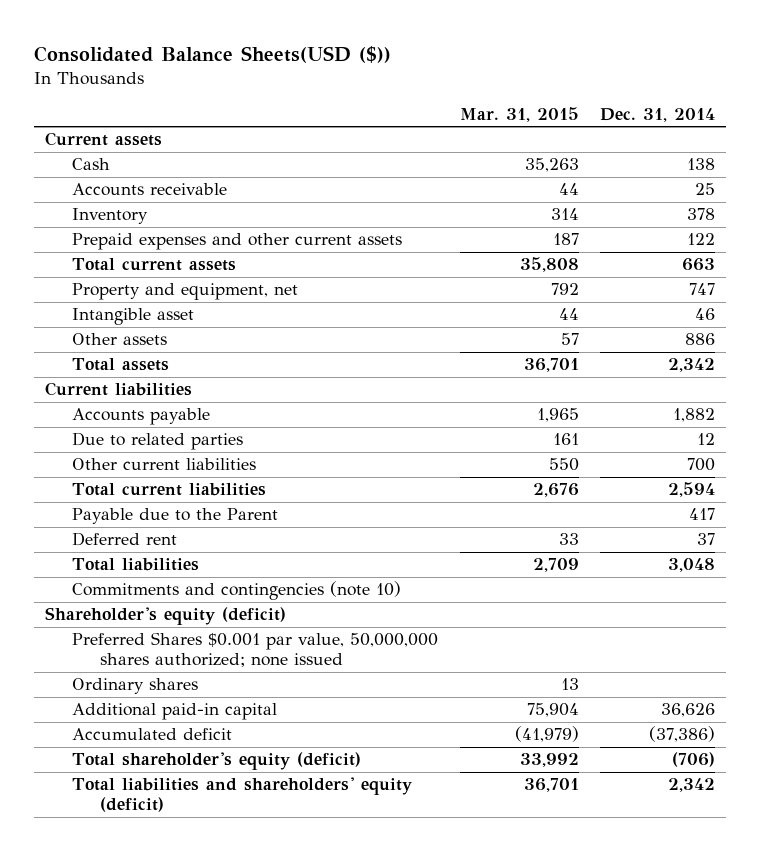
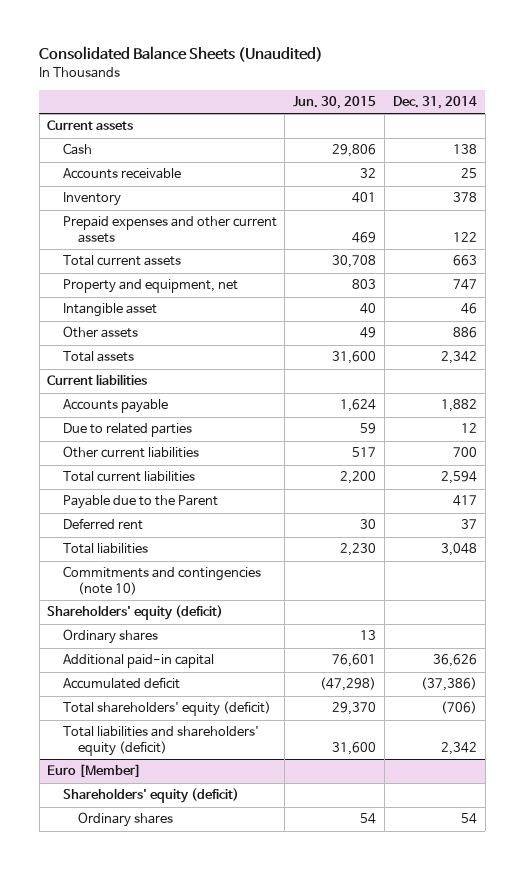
[34,45,392,63] Consolidated Balance Sheets(USD ($)) -> [39,46,324,63] Consolidated Balance Sheets (Unaudited)
[459,106,579,122] Mar. 31, 2015 -> none
none -> [293,96,377,110] Jun. 30, 2015
[72,632,439,668] Preferred Shares $0.001 par value, 50,000,000 shares authorized; none issued -> none
[44,607,286,626] Shareholder's equity (deficit) -> [47,605,224,621] Shareholders' equity (deficit)
[72,752,362,771] Total shareholder's equity (deficit) -> [62,701,271,717] Total shareholders' equity (deficit)
none -> [47,764,142,779] Euro [Member]
none -> [62,788,239,804] Shareholders' equity (deficit)
none -> [77,812,173,828] Ordinary shares

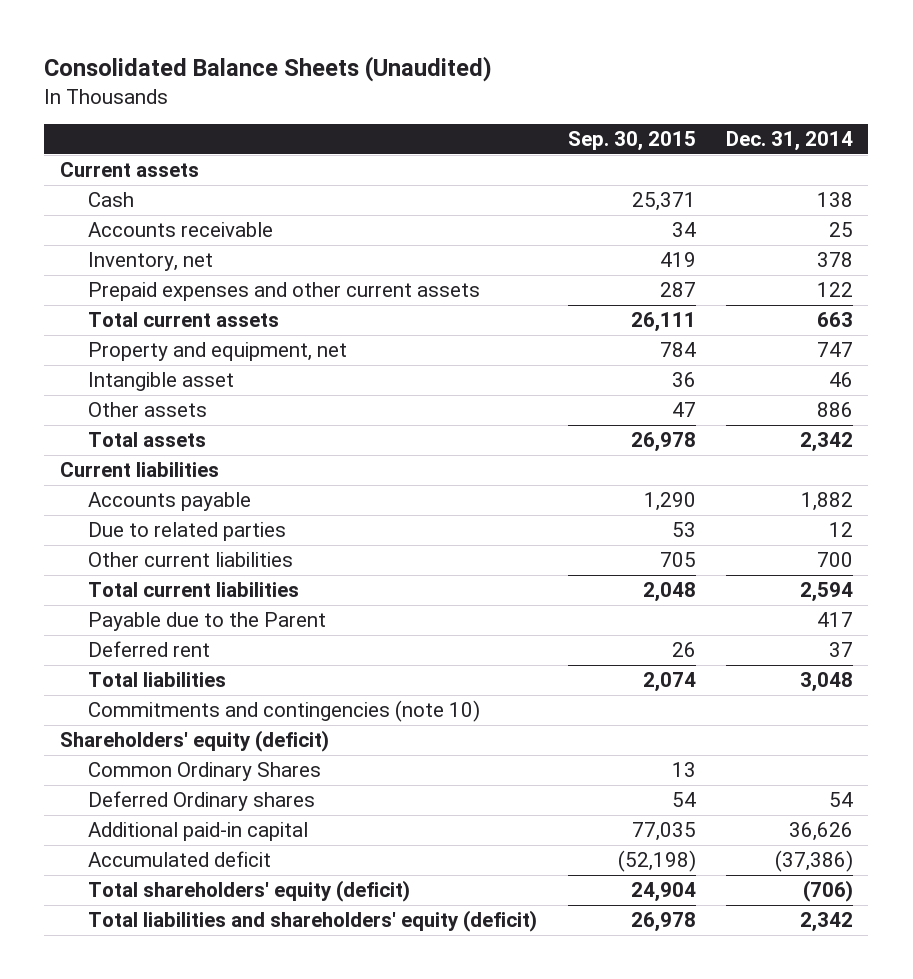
[293,96,377,110] Jun. 30, 2015 -> none
none -> [567,131,696,152] Sep. 30, 2015
[62,192,121,207] Inventory -> [88,252,214,272] Inventory, net
[62,629,158,645] Ordinary shares -> [88,762,322,782] Common Ordinary Shares
none -> [88,791,316,812] Deferred Ordinary shares
[47,764,142,779] Euro [Member] -> none
[62,788,239,804] Shareholders' equity (deficit) -> none
[77,812,173,828] Ordinary shares -> none

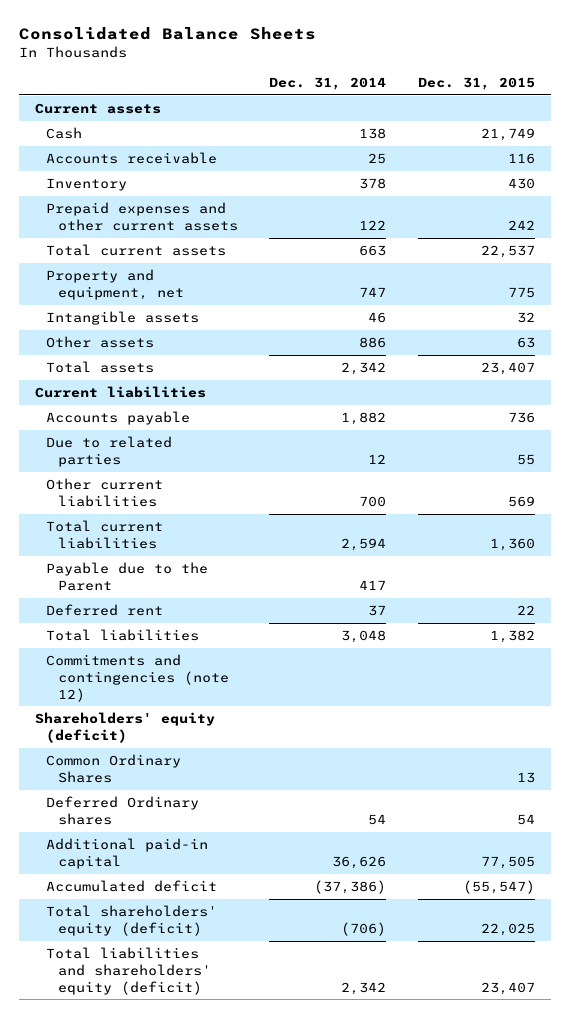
[44,56,493,83] Consolidated Balance Sheets (Unaudited) -> [18,27,316,41] Consolidated Balance Sheets
[567,131,696,152] Sep. 30, 2015 -> none
none -> [418,76,536,90] Dec. 31, 2015
[88,252,214,272] Inventory, net -> [46,177,128,191] Inventory
[88,372,235,392] Intangible asset -> [46,310,200,325] Intangible assets
[88,700,481,723] Commitments and contingencies (note 10) -> [46,653,229,702] Commitments and contingencies (note 12)

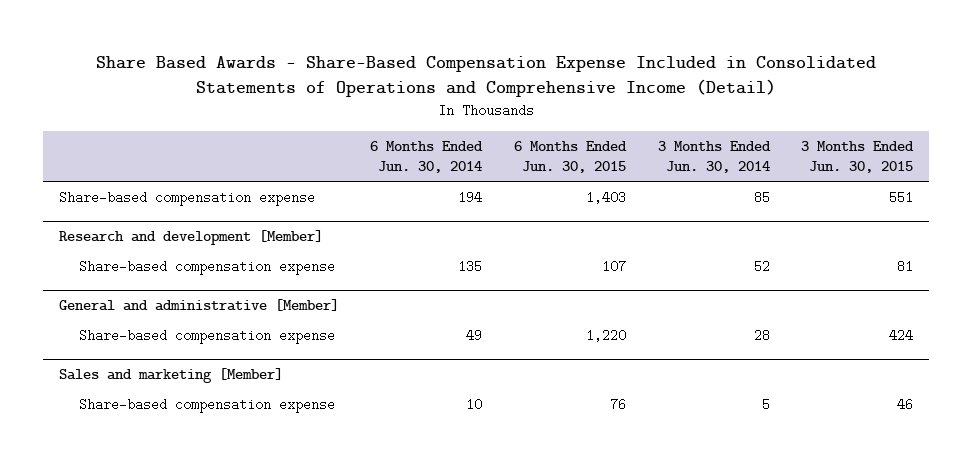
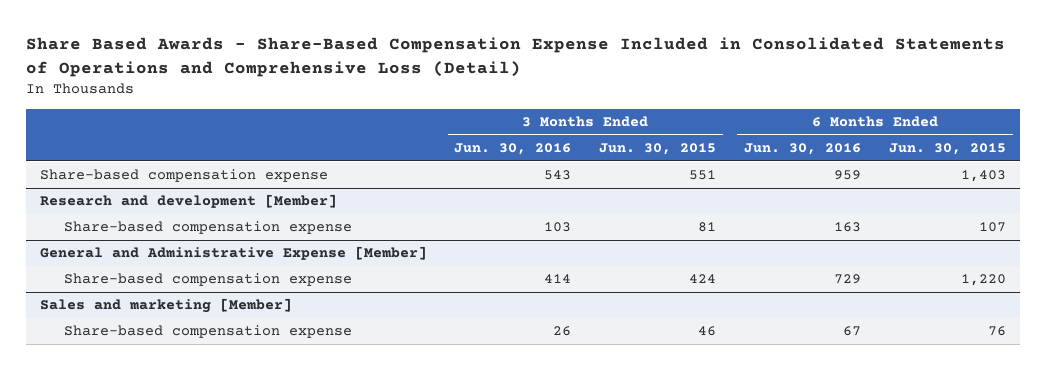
[95,56,876,98] Share Based Awards - Share-Based Compensation Expense Included in Consolidated Statements of Operations and Comprehensive Income (Detail) -> [25,37,1005,77] Share Based Awards - Share-Based Compensation Expense Included in Consolidated Statements of Operations and Comprehensive Loss (Detail)
[370,140,484,174] 6 Months Ended Jun. 30, 2014 -> none
[657,140,771,174] 3 Months Ended Jun. 30, 2014 -> none
none -> [454,143,572,156] Jun. 30, 2016
none -> [743,143,861,156] Jun. 30, 2016
[58,298,339,311] General and administrative [Member] -> [39,246,427,261] General and Administrative Expense [Member]

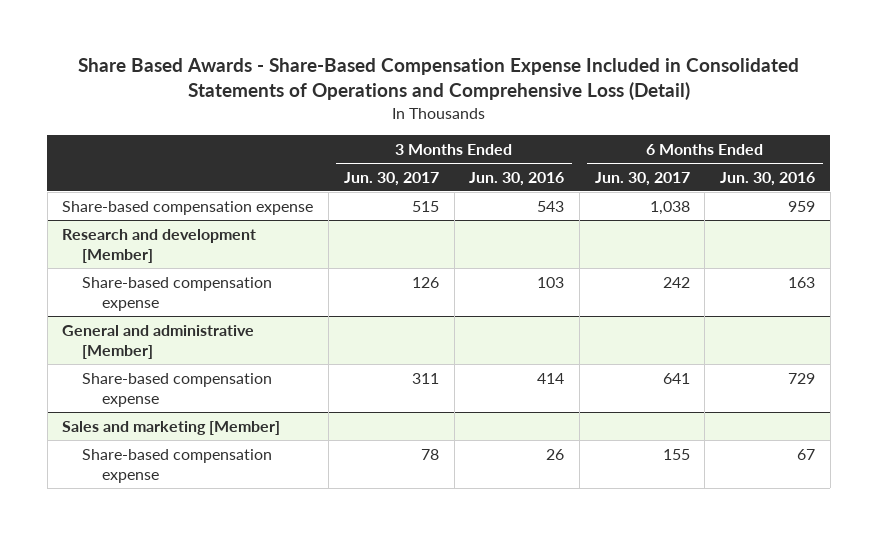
[599,143,717,156] Jun. 30, 2015 -> none
[888,143,1006,156] Jun. 30, 2015 -> none
none -> [343,171,439,186] Jun. 30, 2017
none -> [594,171,690,186] Jun. 30, 2017
[39,246,427,261] General and Administrative Expense [Member] -> [62,324,255,359] General and administrative [Member]

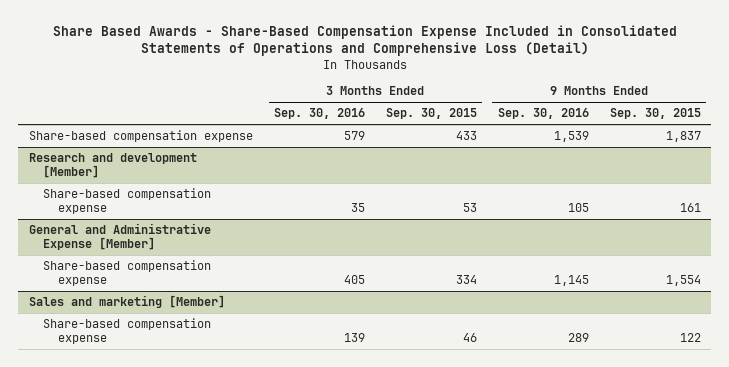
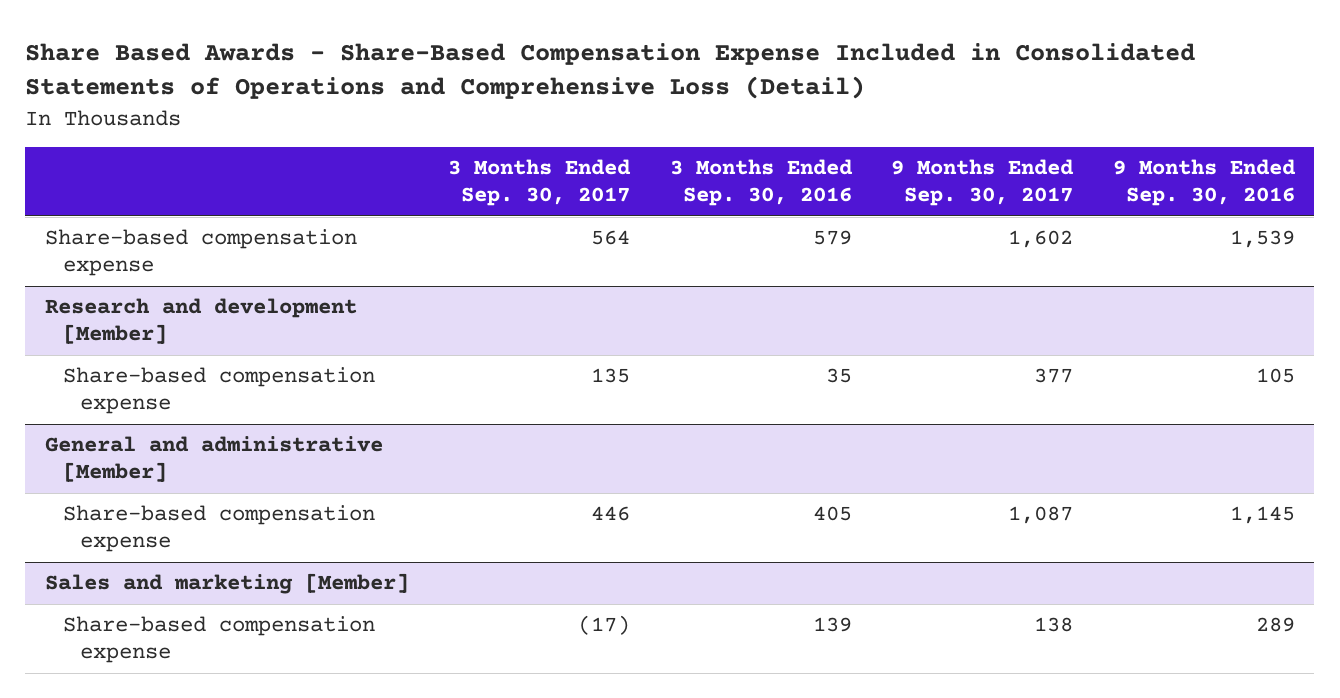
[385,108,477,120] Sep. 30, 2015 -> none
[609,108,701,120] Sep. 30, 2015 -> none
none -> [448,159,632,207] 3 Months Ended Sep. 30, 2017
none -> [891,159,1075,207] 9 Months Ended Sep. 30, 2017
[28,223,211,250] General and Administrative Expense [Member] -> [44,436,383,483] General and administrative [Member]

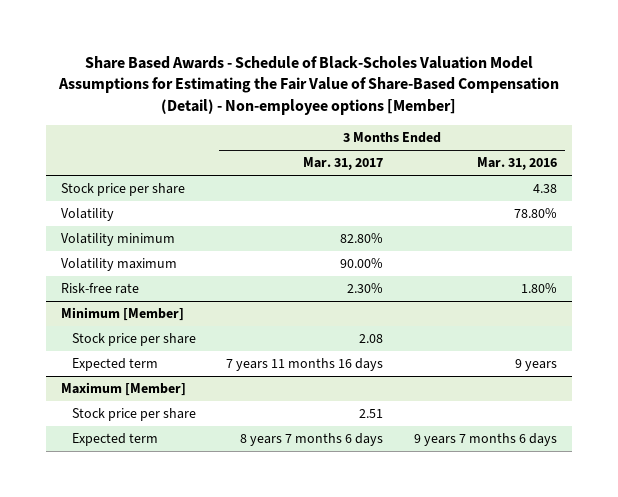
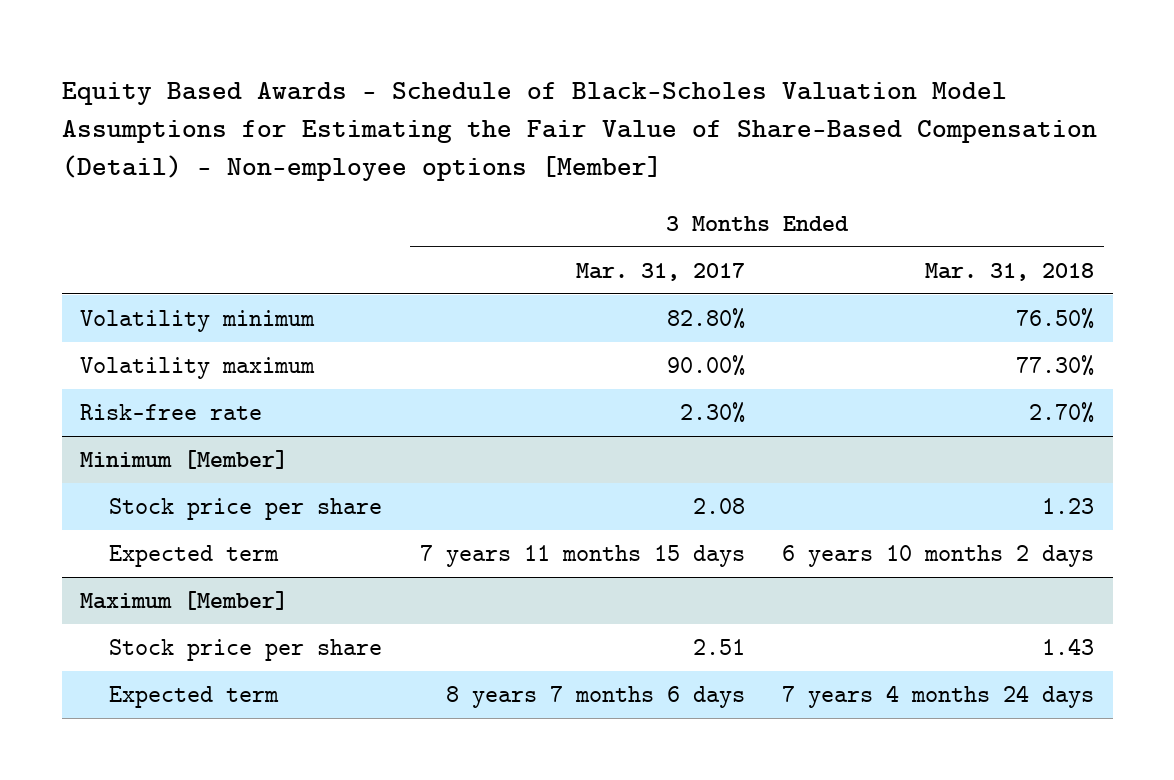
[58,55,560,116] Share Based Awards - Schedule of Black-Scholes Valuation Model Assumptions for Estimating the Fair Value of Share-Based Compensation (Detail) - Non-employee options [Member] -> [61,82,1097,182] Equity Based Awards - Schedule of Black-Scholes Valuation Model Assumptions for Estimating the Fair Value of Share-Based Compensation (Detail) - Non-employee options [Member]
[477,157,558,171] Mar. 31, 2016 -> none
none -> [925,262,1095,281] Mar. 31, 2018
[61,183,186,197] Stock price per share -> none
[61,208,115,222] Volatility -> none
[226,358,384,372] 7 years 11 months 16 days -> [419,545,745,568] 7 years 11 months 15 days

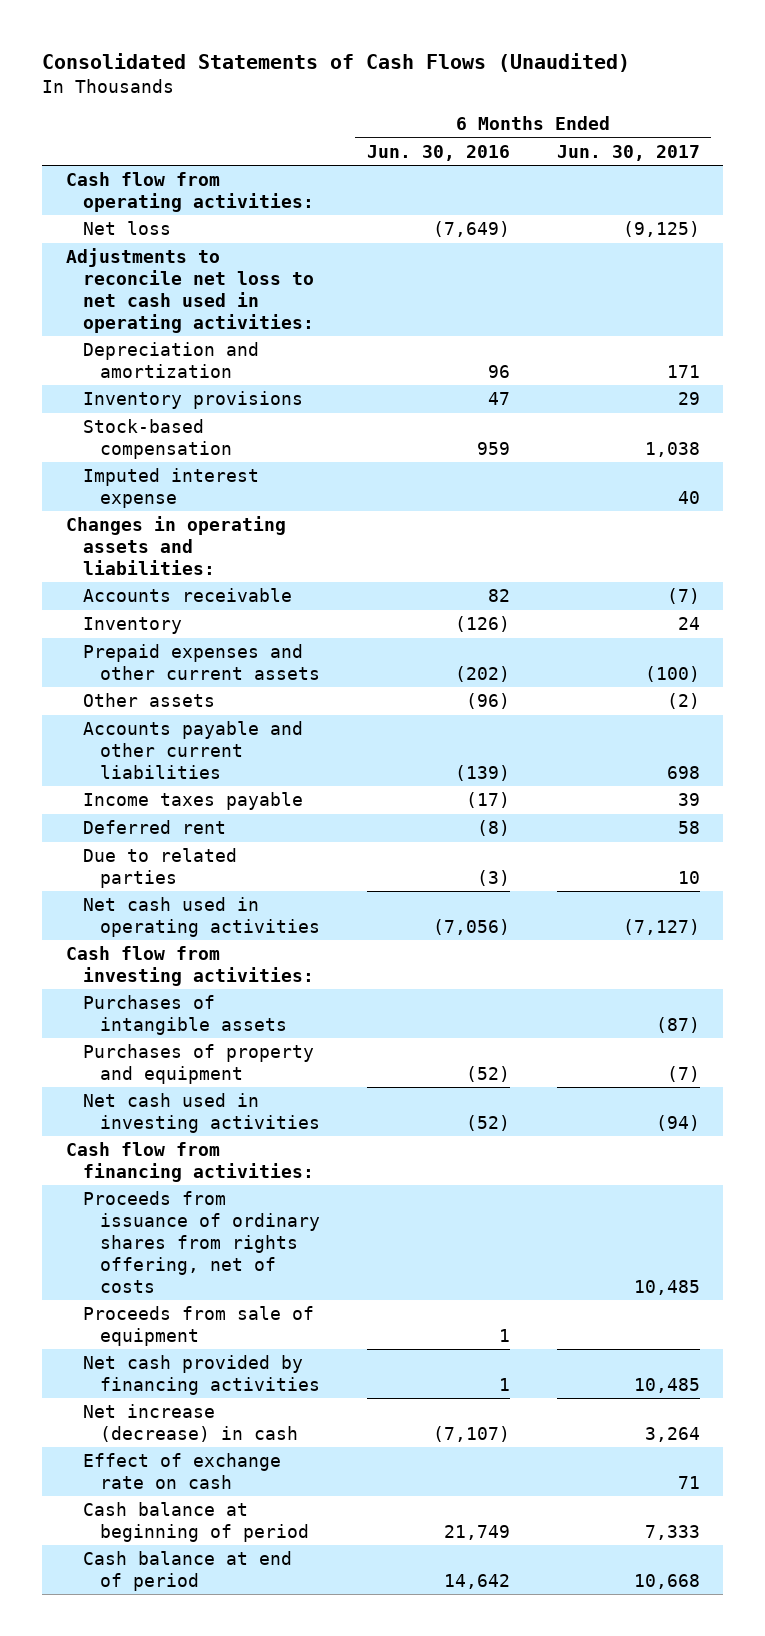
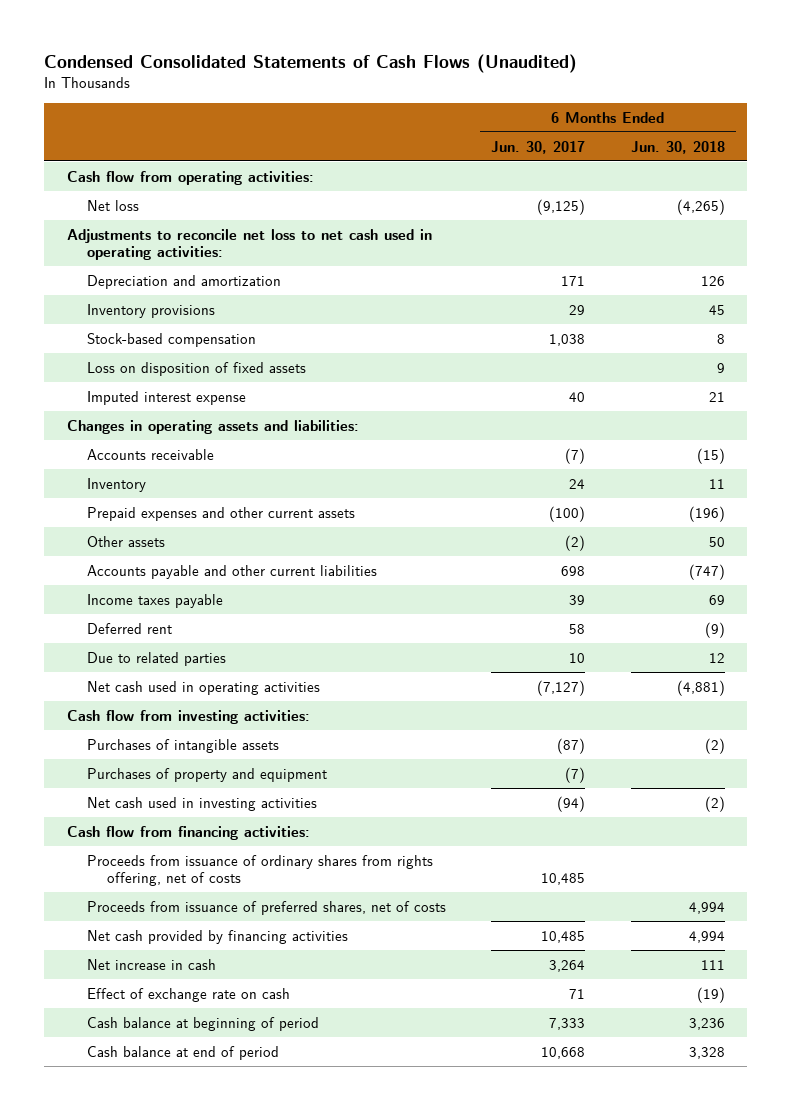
[42,53,631,73] Consolidated Statements of Cash Flows (Unaudited) -> [43,53,577,73] Condensed Consolidated Statements of Cash Flows (Unaudited)
[366,144,510,161] Jun. 30, 2016 -> none
none -> [630,140,725,154] Jun. 30, 2018
none -> [86,361,306,376] Loss on disposition of fixed assets
[82,1306,314,1347] Proceeds from sale of equipment -> none
none -> [86,900,446,915] Proceeds from issuance of preferred shares, net of costs
[82,1404,298,1443] Net increase (decrease) in cash -> [86,958,216,970] Net increase in cash

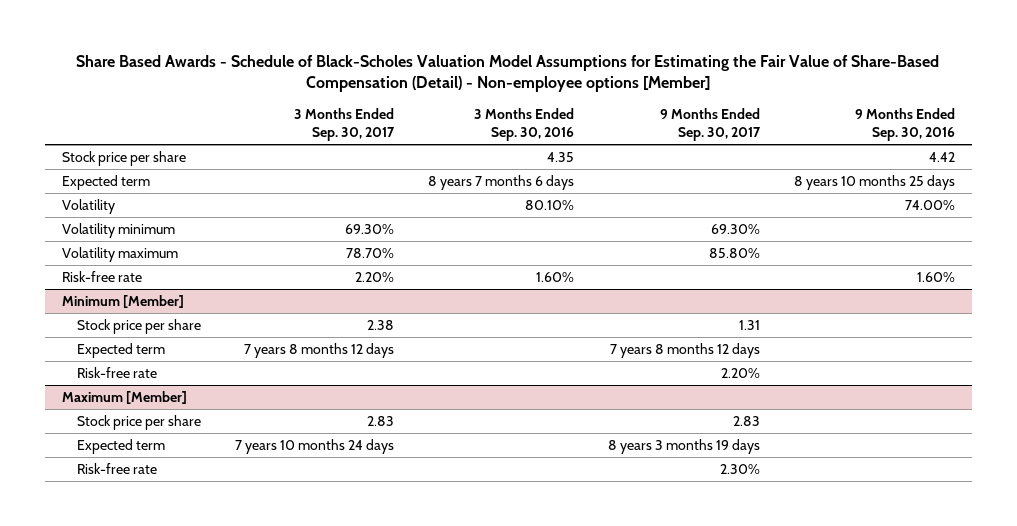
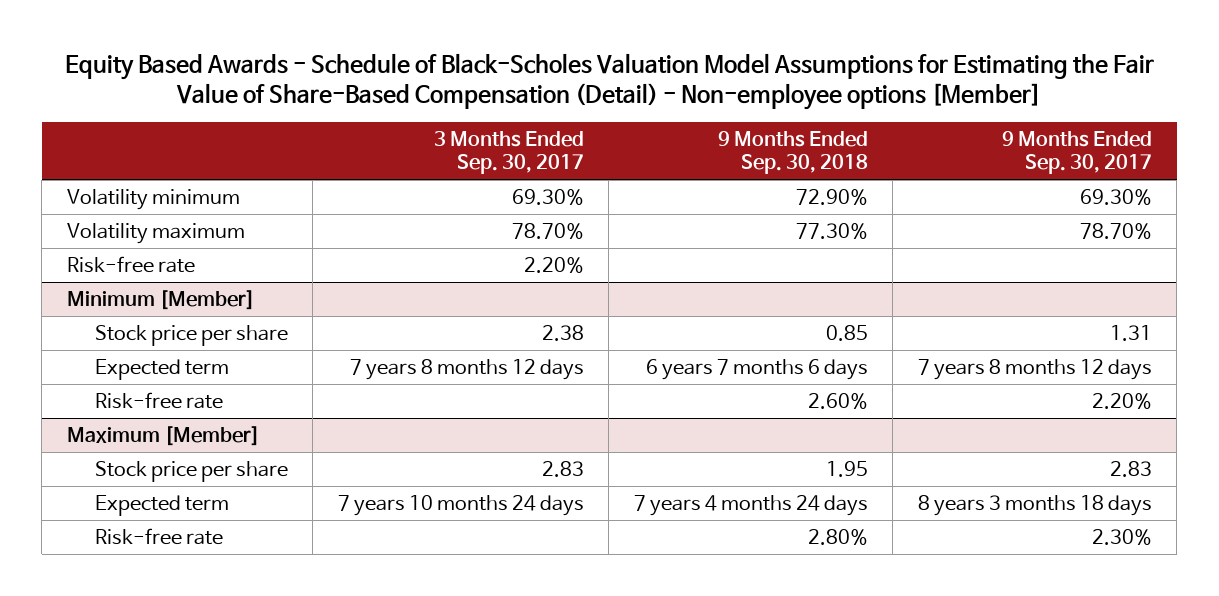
[76,54,940,93] Share Based Awards - Schedule of Black-Scholes Valuation Model Assumptions for Estimating the Fair Value of Share-Based Compensation (Detail) - Non-employee options [Member] -> [65,52,1155,111] Equity Based Awards - Schedule of Black-Scholes Valuation Model Assumptions for Estimating the Fair Value of Share-Based Compensation (Detail) - Non-employee options [Member]
[473,108,574,141] 3 Months Ended Sep. 30, 2016 -> none
[854,108,955,141] 9 Months Ended Sep. 30, 2016 -> none
none -> [717,130,868,175] 9 Months Ended Sep. 30, 2018
[62,150,187,166] Stock price per share -> none
[62,174,151,190] Expected term -> none
[62,198,116,214] Volatility -> none
[708,247,760,258] 85.80% -> [1079,223,1152,240] 78.70%
[607,438,760,454] 8 years 3 months 19 days -> [917,495,1152,517] 8 years 3 months 18 days

